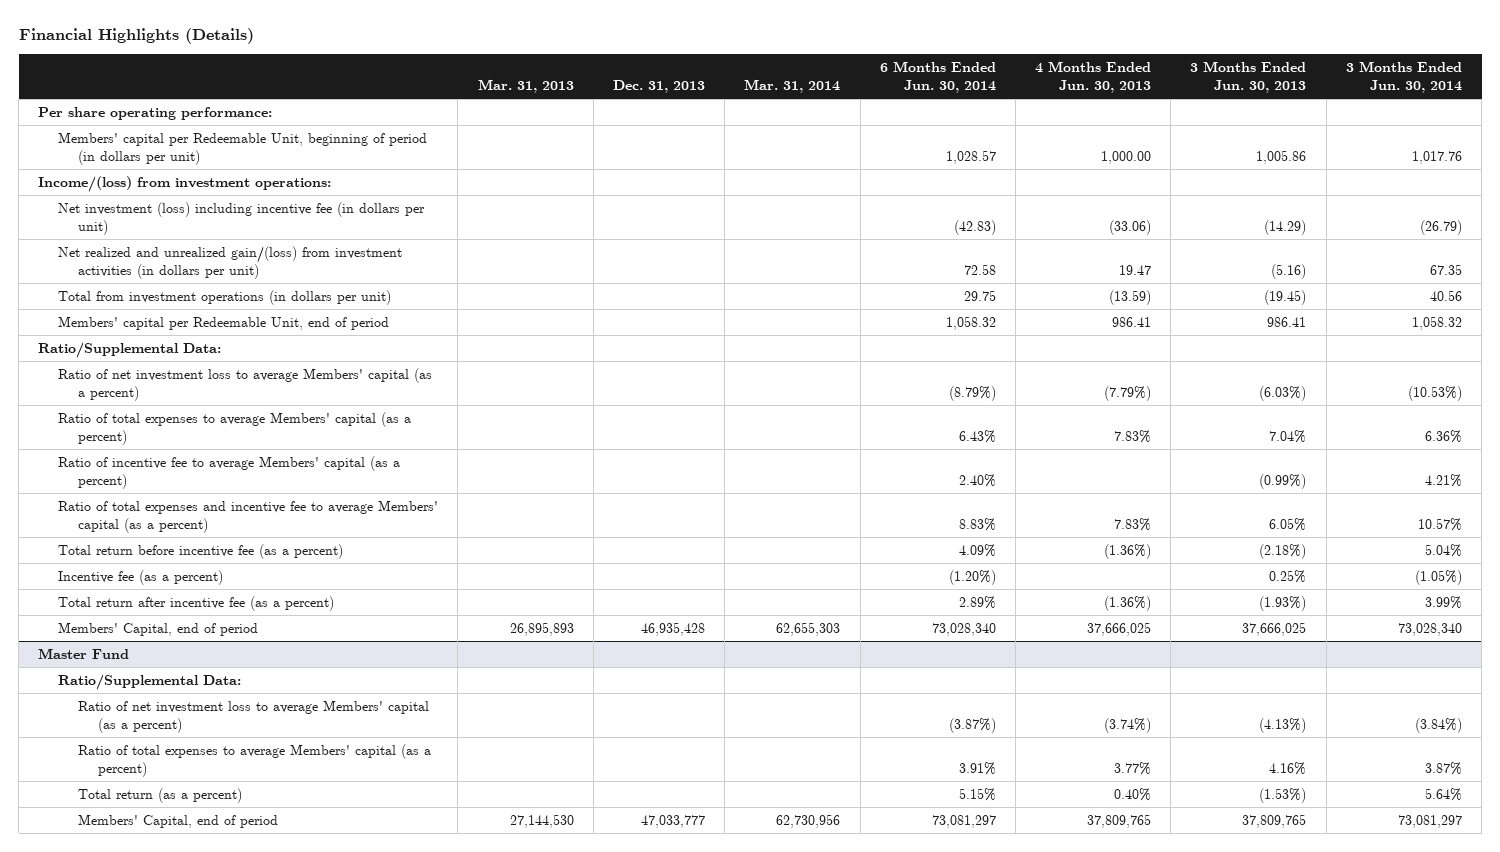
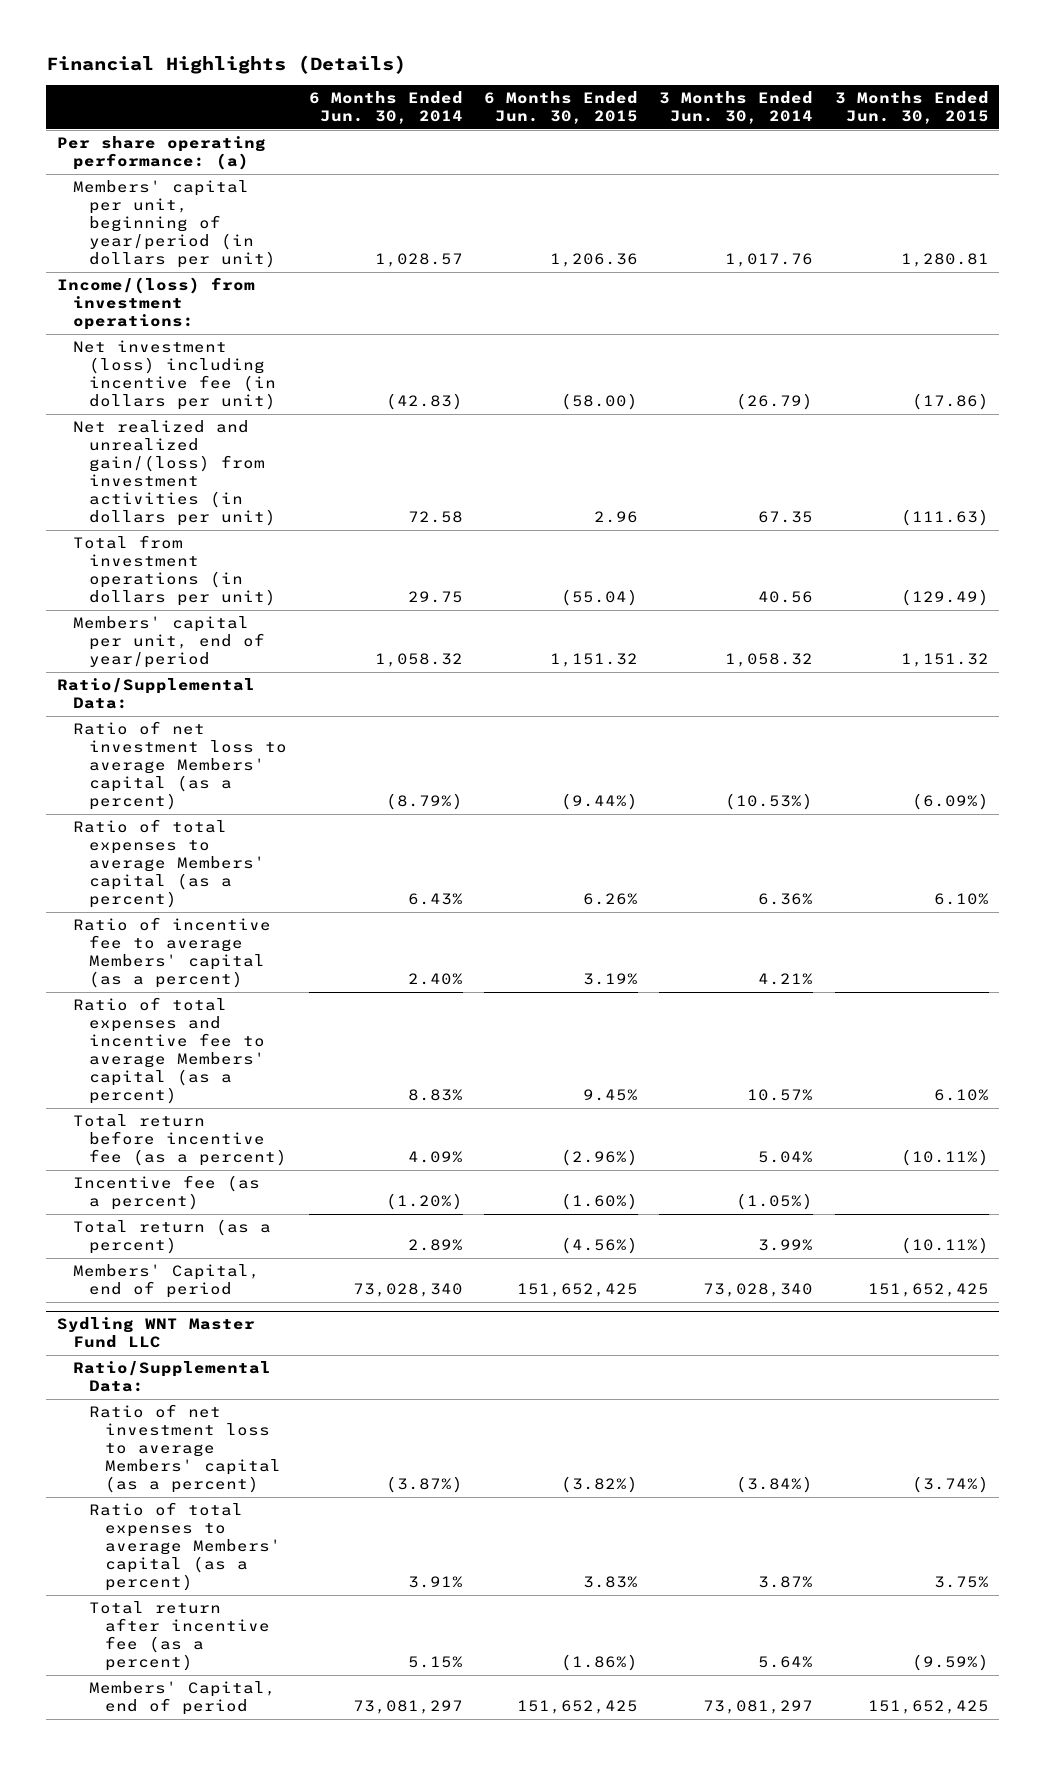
[477,78,574,93] Mar. 31, 2013 -> none
[612,79,705,93] Dec. 31, 2013 -> none
[744,78,841,93] Mar. 31, 2014 -> none
[1035,61,1152,93] 4 Months Ended Jun. 30, 2013 -> none
[1190,61,1307,93] 3 Months Ended Jun. 30, 2013 -> none
none -> [483,90,638,124] 6 Months Ended Jun. 30, 2015
none -> [834,90,989,124] 3 Months Ended Jun. 30, 2015
[38,107,273,121] Per share operating performance: -> [56,136,266,171] Per share operating performance: (a)
[58,132,428,165] Members' capital per Redeemable Unit, beginning of period (in dollars per unit) -> [73,180,277,269] Members' capital per unit, beginning of year/period (in dollars per unit)
[58,316,390,331] Members' capital per Redeemable Unit, end of period -> [73,616,266,669] Members' capital per unit, end of year/period
[58,596,335,612] Total return after incentive fee (as a percent) -> [73,1219,272,1255] Total return (as a percent)
[38,648,130,660] Master Fund -> none
none -> [56,1317,255,1349] Sydling WNT Master Fund LLC
[78,788,243,804] Total return (as a percent) -> [89,1601,271,1672] Total return after incentive fee (as a percent)

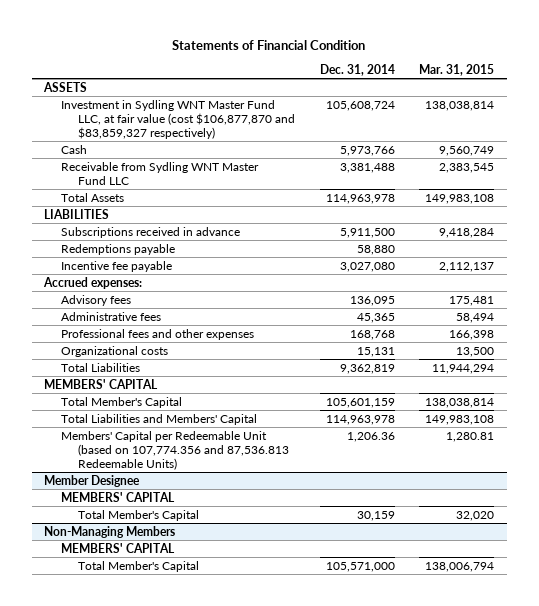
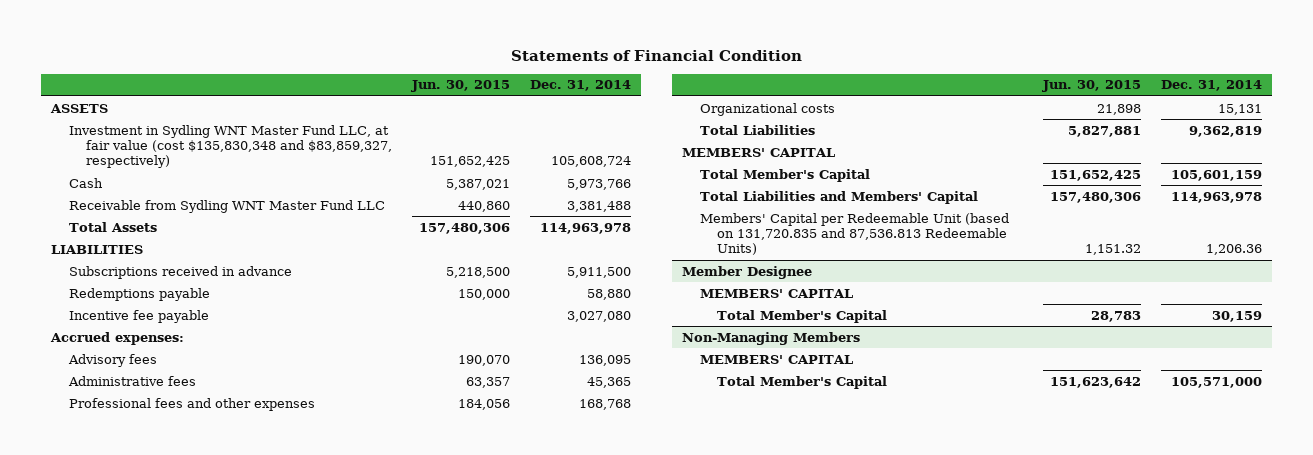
[419,63,495,76] Mar. 31, 2015 -> none
none -> [410,80,510,93] Jun. 30, 2015
[61,99,296,139] Investment in Sydling WNT Master Fund LLC, at fair value (cost $106,877,870 and $83,859,327 respectively) -> [68,124,392,169] Investment in Sydling WNT Master Fund LLC, at fair value (cost $135,830,348 and $83,859,327, respectively)
[61,430,290,470] Members' Capital per Redeemable Unit (based on 107,774.356 and 87,536.813 Redeemable Units) -> [699,212,1009,256] Members' Capital per Redeemable Unit (based on 131,720.835 and 87,536.813 Redeemable Units)

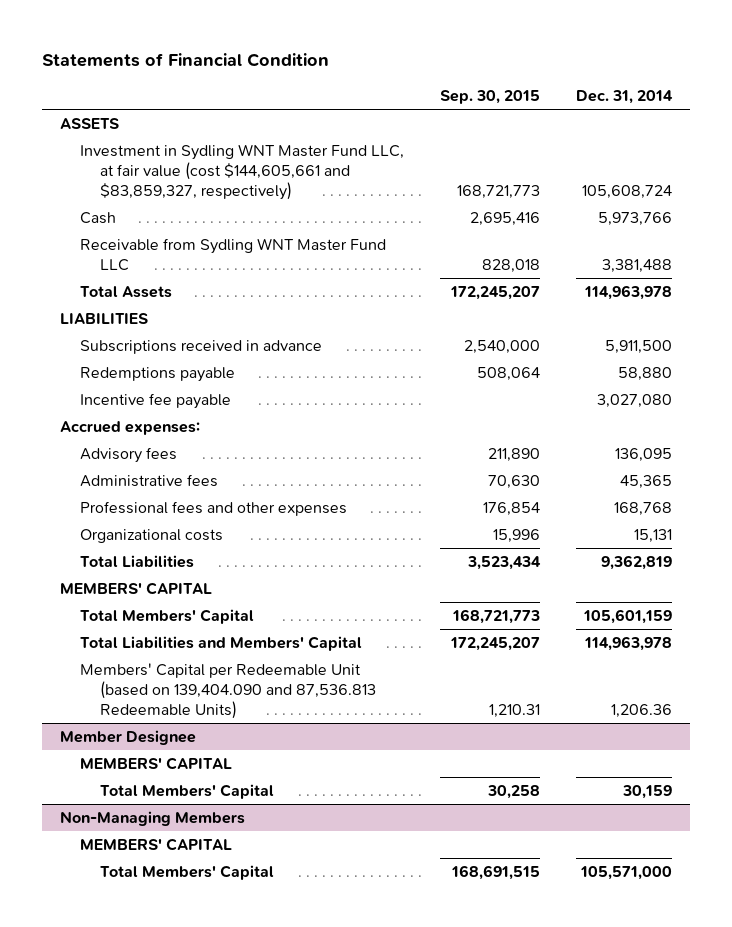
[410,80,510,93] Jun. 30, 2015 -> none
none -> [440,90,541,105] Sep. 30, 2015
[68,124,392,169] Investment in Sydling WNT Master Fund LLC, at fair value (cost $135,830,348 and $83,859,327, respectively) -> [80,144,405,200] Investment in Sydling WNT Master Fund LLC, at fair value (cost $144,605,661 and $83,859,327, respectively)
[699,168,870,182] Total Member's Capital -> [80,609,255,625] Total Members' Capital
[699,212,1009,256] Members' Capital per Redeemable Unit (based on 131,720.835 and 87,536.813 Redeemable Units) -> [80,663,377,719] Members' Capital per Redeemable Unit (based on 139,404.090 and 87,536.813 Redeemable Units)
[716,309,887,323] Total Member's Capital -> [100,784,275,800] Total Members' Capital
[716,375,887,389] Total Member's Capital -> [100,865,275,881] Total Members' Capital

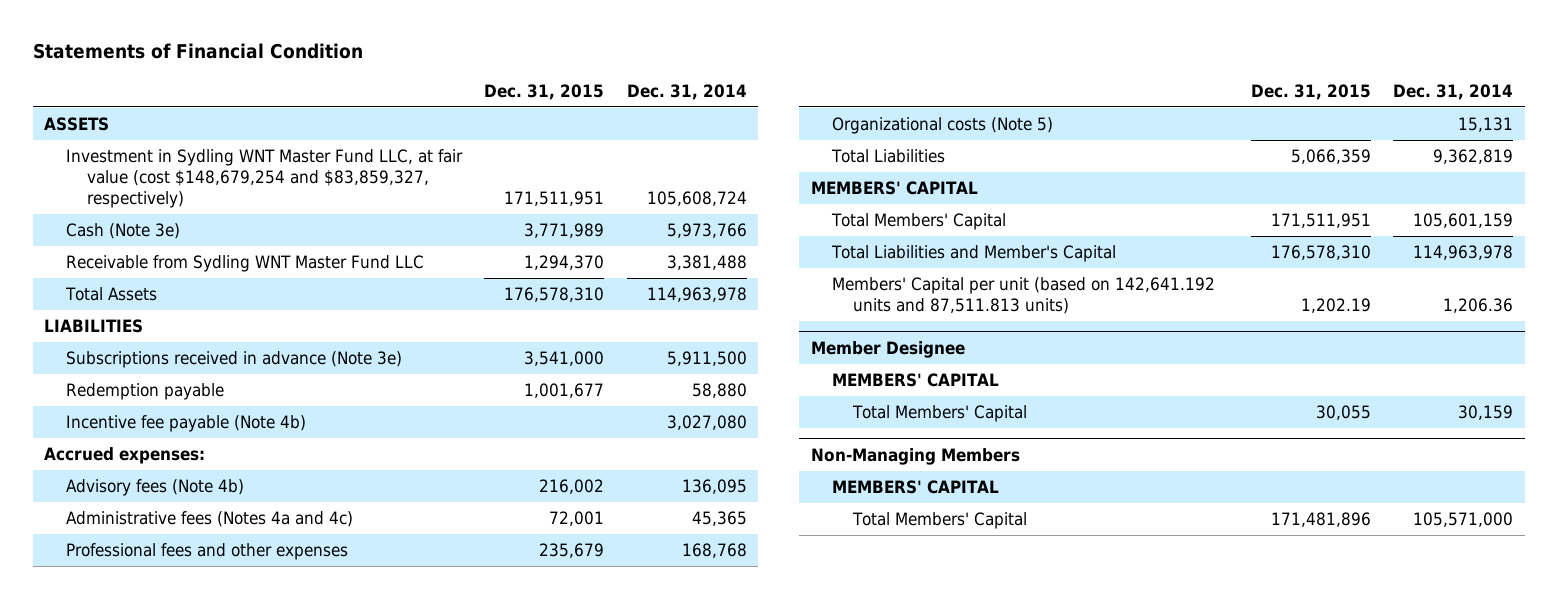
[440,90,541,105] Sep. 30, 2015 -> none
none -> [484,83,605,100] Dec. 31, 2015
[80,144,405,200] Investment in Sydling WNT Master Fund LLC, at fair value (cost $144,605,661 and $83,859,327, respectively) -> [65,149,463,208] Investment in Sydling WNT Master Fund LLC, at fair value (cost $148,679,254 and $83,859,327, respectively)
[80,212,117,225] Cash -> [65,223,180,240] Cash (Note 3e)
[80,340,323,355] Subscriptions received in advance -> [65,351,402,369] Subscriptions received in advance (Note 3e)
[80,367,236,383] Redemptions payable -> [65,383,224,401] Redemption payable
[80,393,232,410] Incentive fee payable -> [65,415,306,433] Incentive fee payable (Note 4b)
[80,447,178,464] Advisory fees -> [65,479,244,497] Advisory fees (Note 4b)
[80,474,219,488] Administrative fees -> [65,511,353,528] Administrative fees (Notes 4a and 4c)
[80,529,224,544] Organizational costs -> [831,117,1053,135] Organizational costs (Note 5)
[80,636,363,652] Total Liabilities and Members' Capital -> [830,245,1116,263] Total Liabilities and Member's Capital
[80,663,377,719] Members' Capital per Redeemable Unit (based on 139,404.090 and 87,536.813 Redeemable Units) -> [831,277,1215,314] Members' Capital per unit (based on 142,641.192 units and 87,511.813 units)

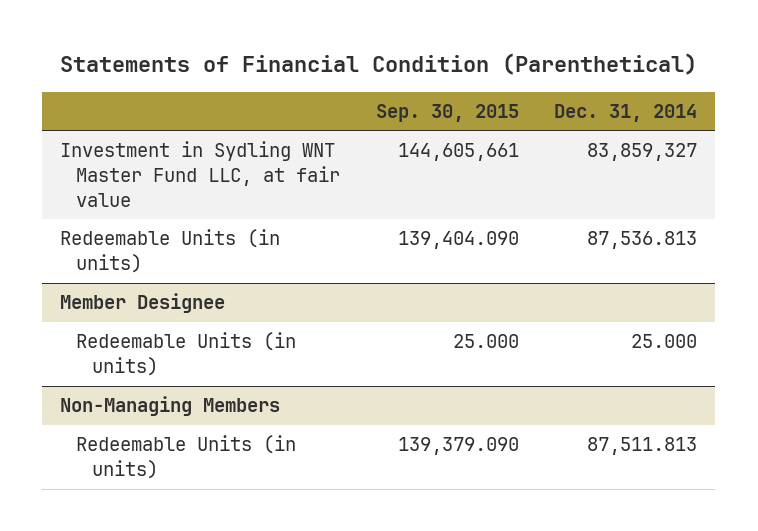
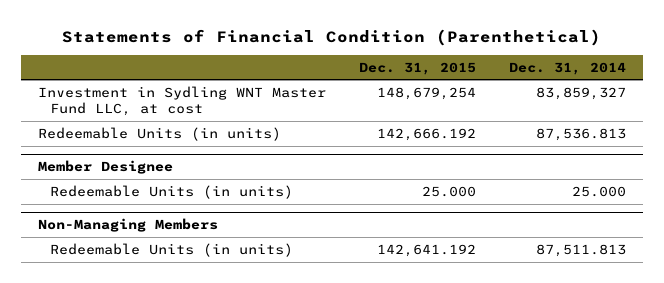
[375,103,519,122] Sep. 30, 2015 -> none
none -> [359,61,477,75] Dec. 31, 2015
[60,141,341,208] Investment in Sydling WNT Master Fund LLC, at fair value -> [37,85,326,116] Investment in Sydling WNT Master Fund LLC, at cost

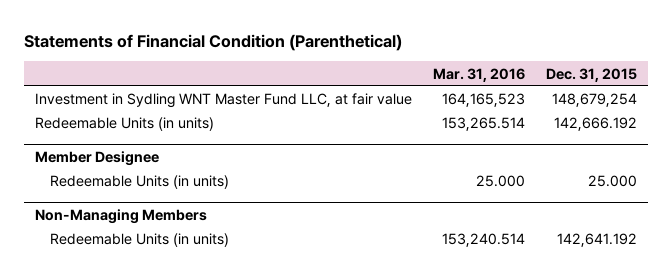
[509,61,627,75] Dec. 31, 2014 -> none
none -> [432,67,525,82] Mar. 31, 2016
[37,85,326,116] Investment in Sydling WNT Master Fund LLC, at cost -> [34,93,412,109] Investment in Sydling WNT Master Fund LLC, at fair value

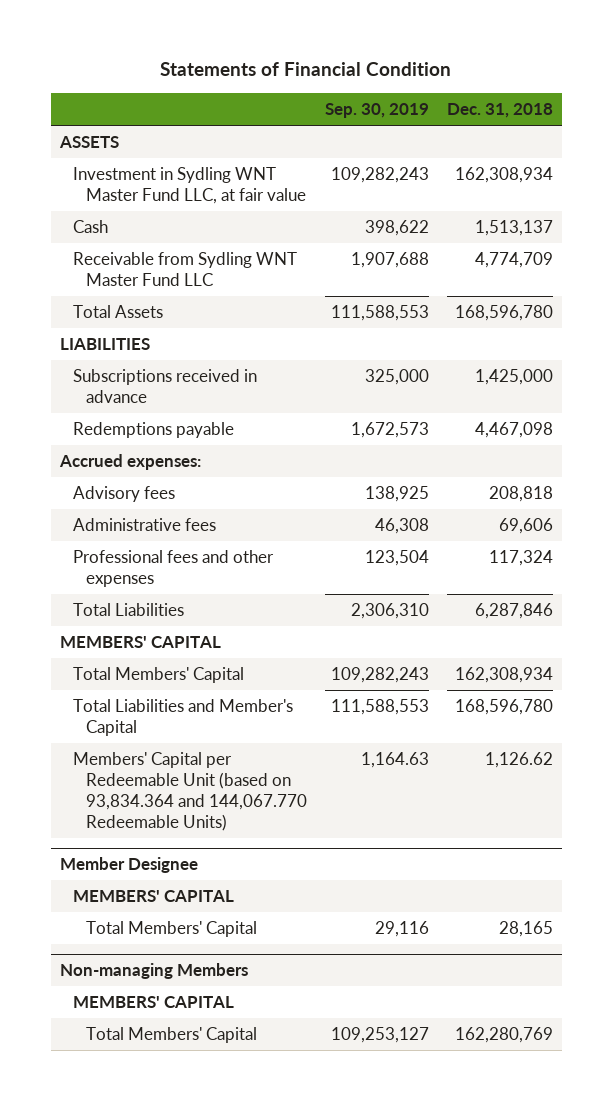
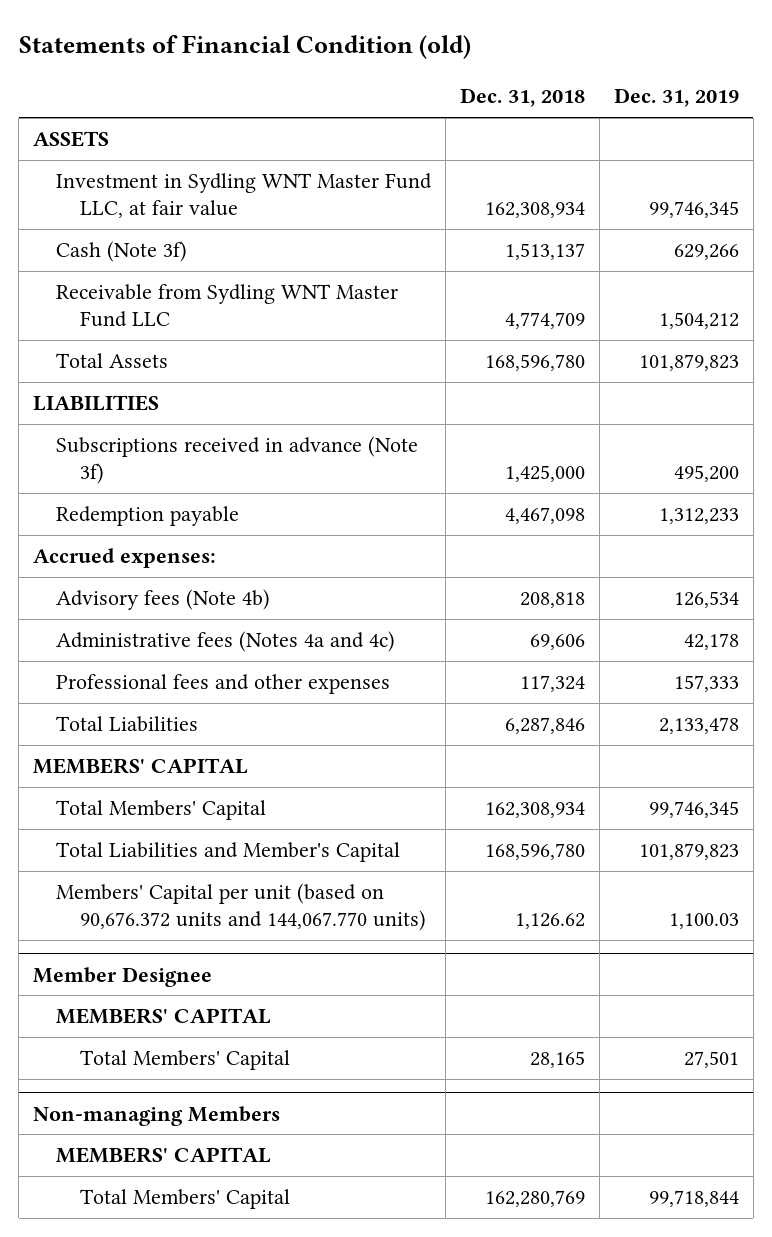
[160,62,452,77] Statements of Financial Condition -> [18,34,471,59] Statements of Financial Condition (old)
[324,103,429,119] Sep. 30, 2019 -> none
none -> [613,88,739,108] Dec. 31, 2019
[72,219,108,233] Cash -> [56,241,188,263] Cash (Note 3f)
[72,368,257,403] Subscriptions received in advance -> [56,436,419,484] Subscriptions received in advance (Note 3f)
[72,421,234,438] Redemptions payable -> [56,506,240,527] Redemption payable
[72,485,175,502] Advisory fees -> [56,589,271,611] Advisory fees (Note 4b)
[72,517,216,531] Administrative fees -> [56,631,396,653] Administrative fees (Notes 4a and 4c)
[72,751,307,831] Members' Capital per Redeemable Unit (based on 93,834.364 and 144,067.770 Redeemable Units) -> [56,883,427,931] Members' Capital per unit (based on 90,676.372 units and 144,067.770 units)

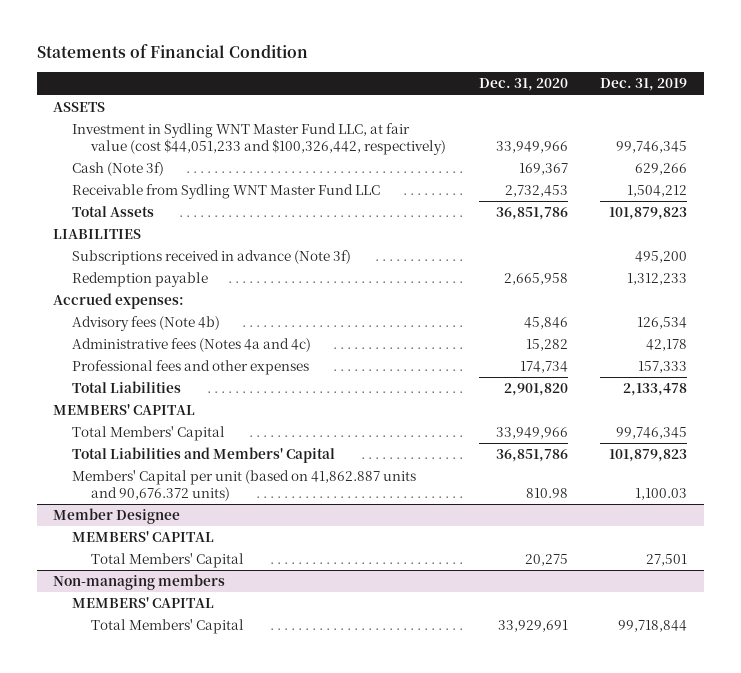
[18,34,471,59] Statements of Financial Condition (old) -> [37,44,309,59] Statements of Financial Condition
[460,88,586,108] Dec. 31, 2018 -> none
none -> [478,78,568,92] Dec. 31, 2020
[56,173,433,218] Investment in Sydling WNT Master Fund LLC, at fair value -> [72,123,447,155] Investment in Sydling WNT Master Fund LLC, at fair value (cost $44,051,233 and $100,326,442, respectively)
[56,842,401,863] Total Liabilities and Member's Capital -> [72,447,336,464] Total Liabilities and Members' Capital
[56,883,427,931] Members' Capital per unit (based on 90,676.372 units and 144,067.770 units) -> [72,470,417,501] Members' Capital per unit (based on 41,862.887 units and 90,676.372 units)
[32,1105,280,1126] Non-managing Members -> [53,574,226,591] Non-managing members

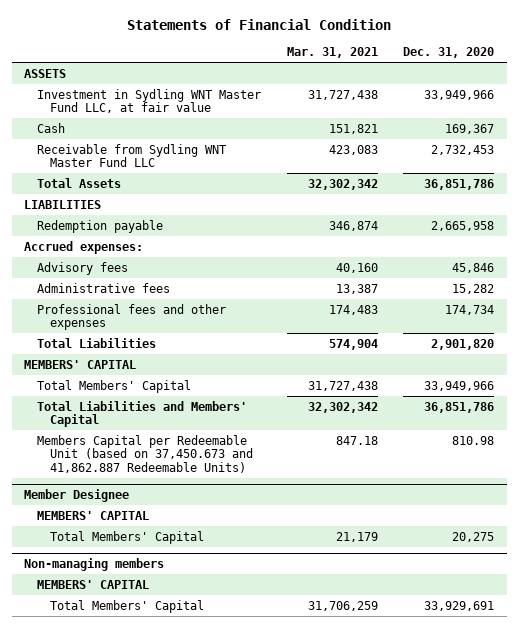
[600,78,688,92] Dec. 31, 2019 -> none
none -> [286,47,378,59] Mar. 31, 2021
[72,123,447,155] Investment in Sydling WNT Master Fund LLC, at fair value (cost $44,051,233 and $100,326,442, respectively) -> [37,88,262,114] Investment in Sydling WNT Master Fund LLC, at fair value
[72,162,165,177] Cash (Note 3f) -> [37,122,66,133] Cash
[72,250,352,266] Subscriptions received in advance (Note 3f) -> none
[72,316,221,332] Advisory fees (Note 4b) -> [37,261,129,275] Advisory fees
[72,338,312,353] Administrative fees (Notes 4a and 4c) -> [37,282,171,293] Administrative fees
[72,470,417,501] Members' Capital per unit (based on 41,862.887 units and 90,676.372 units) -> [37,434,254,474] Members Capital per Redeemable Unit (based on 37,450.673 and 41,862.887 Redeemable Units)

